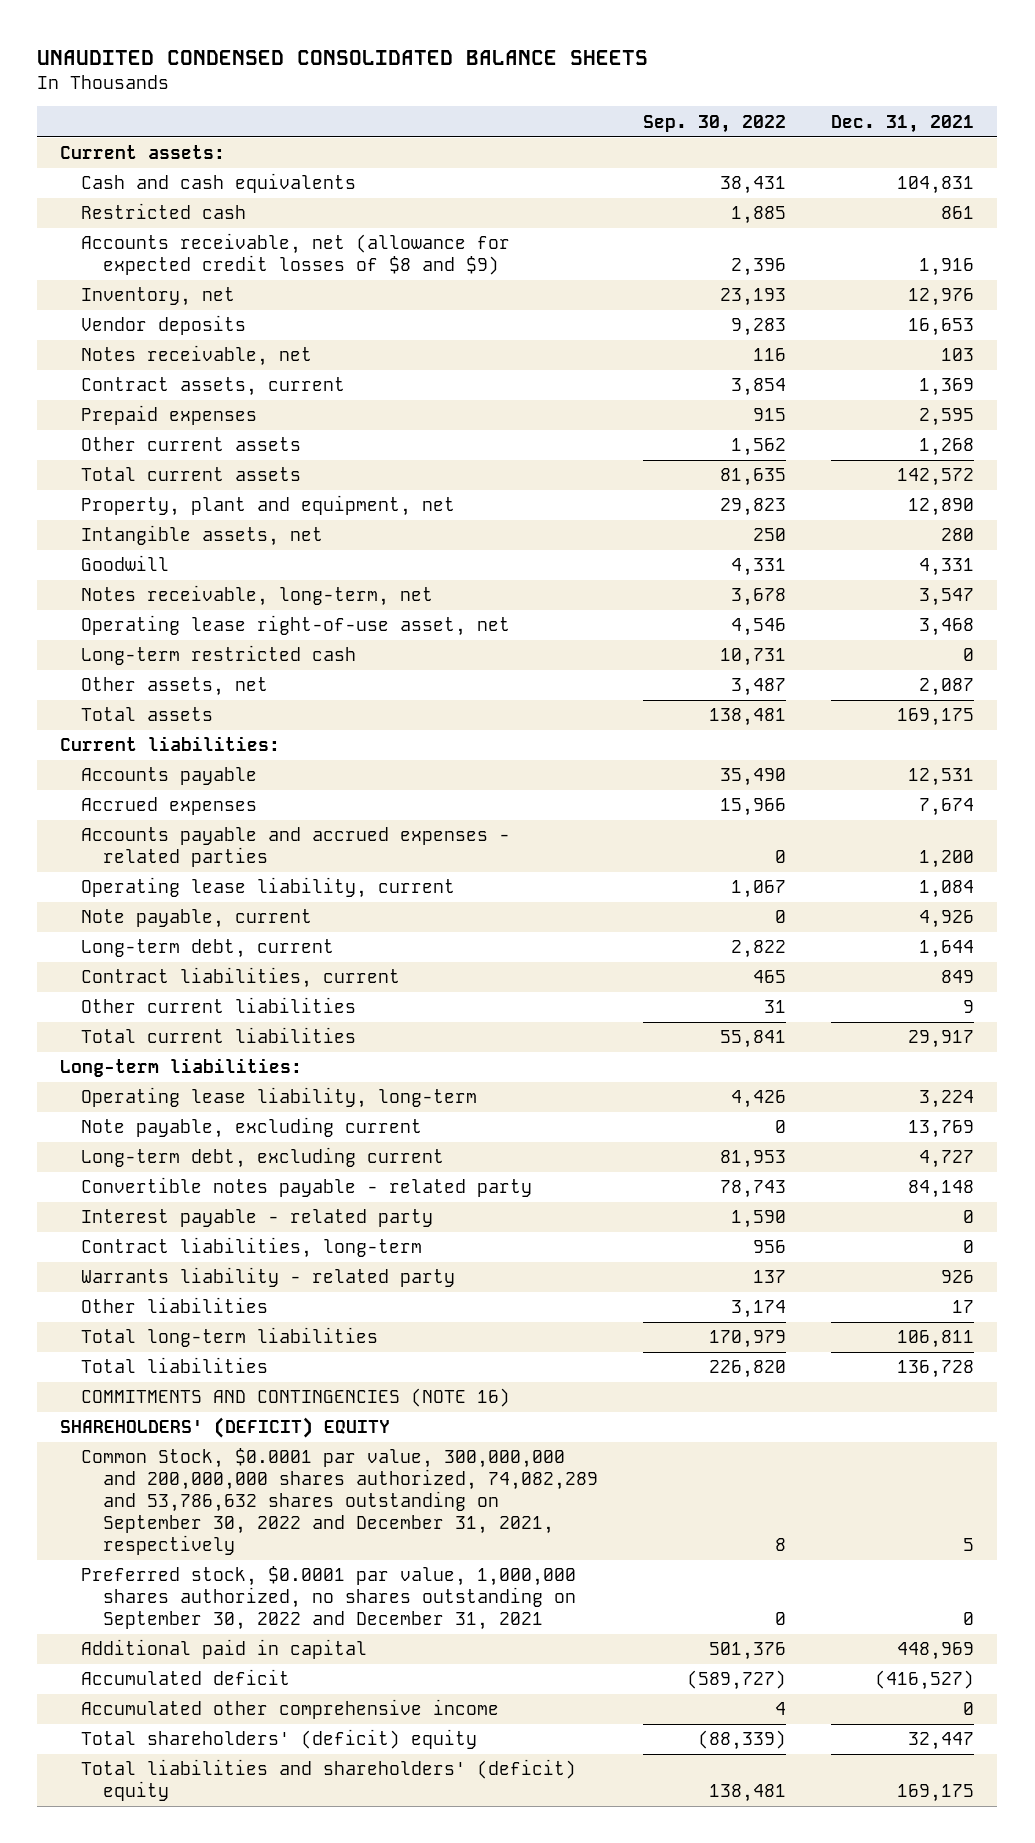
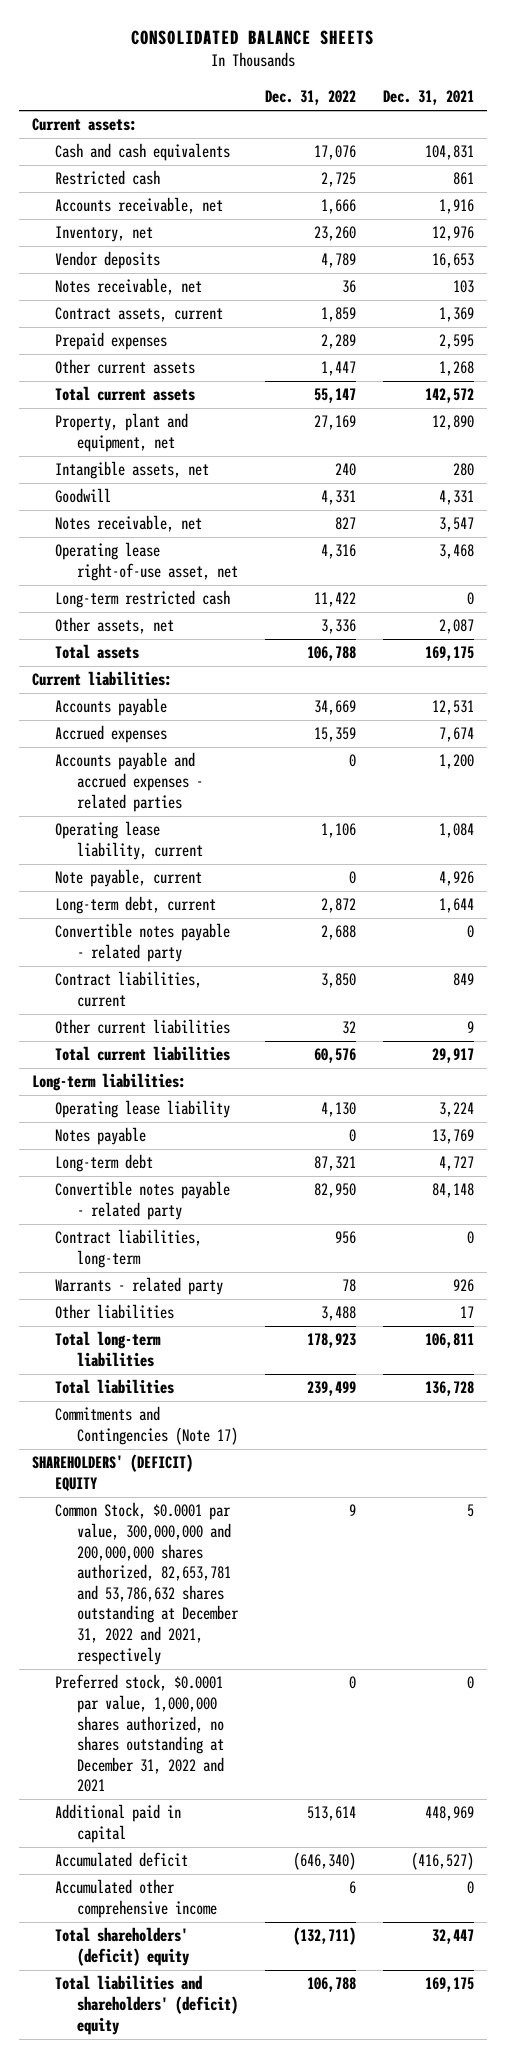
[37,49,649,65] UNAUDITED CONDENSED CONSOLIDATED BALANCE SHEETS -> [131,30,375,46] CONSOLIDATED BALANCE SHEETS
[643,114,787,133] Sep. 30, 2022 -> none
none -> [264,90,356,106] Dec. 31, 2022
[81,233,511,276] Accounts receivable, net (allowance for expected credit losses of $8 and $9) -> [54,197,223,215] Accounts receivable, net
[81,585,434,607] Notes receivable, long-term, net -> [54,515,202,533] Notes receivable, net
none -> [54,923,230,963] Convertible notes payable - related party
[81,1087,478,1109] Operating lease liability, long-term -> [54,1100,230,1119] Operating lease liability
[81,1117,423,1139] Note payable, excluding current -> [54,1127,146,1146] Notes payable
[81,1147,445,1169] Long-term debt, excluding current -> [54,1154,153,1173] Long-term debt
[81,1209,434,1228] Interest payable - related party -> none
[81,1267,456,1288] Warrants liability - related party -> [54,1277,223,1296] Warrants - related party
[81,1388,511,1408] COMMITMENTS AND CONTINGENCIES (NOTE 16) -> [54,1406,239,1446] Commitments and Contingencies (Note 17)
[81,1448,598,1556] Common Stock, $0.0001 par value, 300,000,000 and 200,000,000 shares authorized, 74,082,289 and 53,786,632 shares outstanding on September 30, 2022 and December 31, 2021, respectively -> [54,1502,240,1665] Common Stock, $0.0001 par value, 300,000,000 and 200,000,000 shares authorized, 82,653,781 and 53,786,632 shares outstanding at December 31, 2022 and 2021, respectively
[81,1566,577,1631] Preferred stock, $0.0001 par value, 1,000,000 shares authorized, no shares outstanding on September 30, 2022 and December 31, 2021 -> [54,1674,225,1793] Preferred stock, $0.0001 par value, 1,000,000 shares authorized, no shares outstanding at December 31, 2022 and 2021

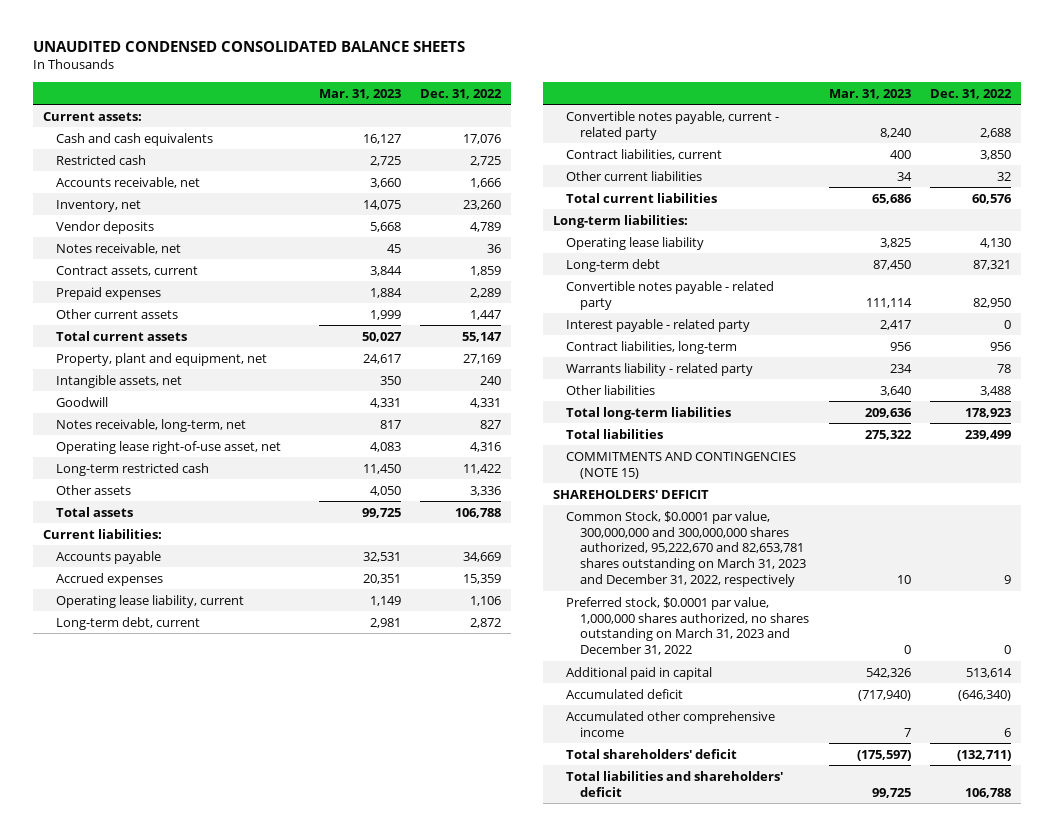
[131,30,375,46] CONSOLIDATED BALANCE SHEETS -> [32,41,465,53] UNAUDITED CONDENSED CONSOLIDATED BALANCE SHEETS
[382,90,474,106] Dec. 31, 2021 -> none
none -> [318,88,401,99] Mar. 31, 2023
[54,515,202,533] Notes receivable, net -> [56,418,247,432] Notes receivable, long-term, net
[54,617,174,635] Other assets, net -> [56,484,132,495] Other assets
[54,752,204,812] Accounts payable and accrued expenses - related parties -> none
[54,869,202,888] Note payable, current -> none
[54,923,230,963] Convertible notes payable - related party -> [566,110,780,140] Convertible notes payable, current - related party
[54,1127,146,1146] Notes payable -> none
none -> [566,318,751,332] Interest payable - related party
[54,1277,223,1296] Warrants - related party -> [566,362,754,376] Warrants liability - related party
[54,1406,239,1446] Commitments and Contingencies (Note 17) -> [566,451,797,479] COMMITMENTS AND CONTINGENCIES (NOTE 15)
[32,1454,194,1492] SHAREHOLDERS' (DEFICIT) EQUITY -> [552,489,709,499] SHAREHOLDERS' DEFICIT
[54,1502,240,1665] Common Stock, $0.0001 par value, 300,000,000 and 200,000,000 shares authorized, 82,653,781 and 53,786,632 shares outstanding at December 31, 2022 and 2021, respectively -> [566,510,806,588] Common Stock, $0.0001 par value, 300,000,000 and 300,000,000 shares authorized, 95,222,670 and 82,653,781 shares outstanding on March 31, 2023 and December 31, 2022, respectively
[54,1674,225,1793] Preferred stock, $0.0001 par value, 1,000,000 shares authorized, no shares outstanding at December 31, 2022 and 2021 -> [566,596,809,656] Preferred stock, $0.0001 par value, 1,000,000 shares authorized, no shares outstanding on March 31, 2023 and December 31, 2022
[54,1927,190,1967] Total shareholders' (deficit) equity -> [566,748,738,759] Total shareholders' deficit
[54,1975,239,2035] Total liabilities and shareholders' (deficit) equity -> [566,770,784,797] Total liabilities and shareholders' deficit

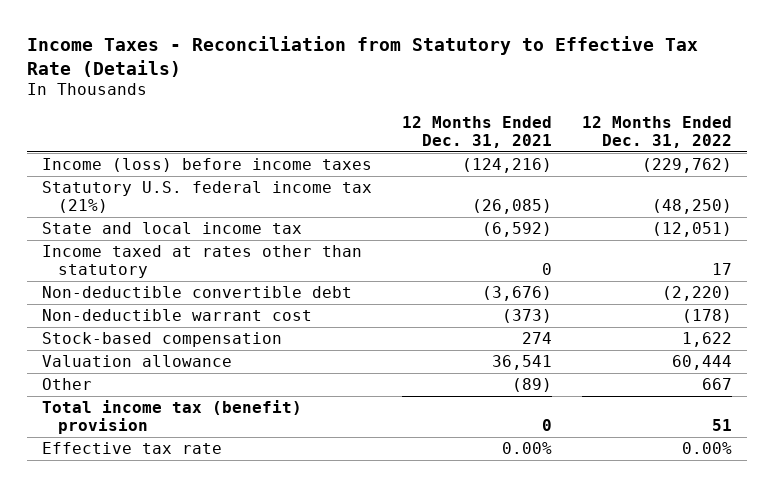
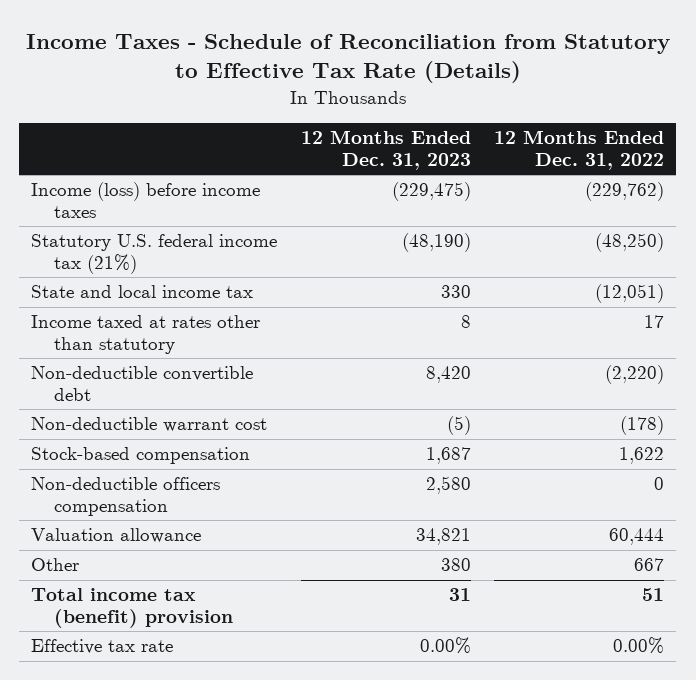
[26,35,698,77] Income Taxes - Reconciliation from Statutory to Effective Tax Rate (Details) -> [25,33,670,84] Income Taxes - Schedule of Reconciliation from Statutory to Effective Tax Rate (Details)
[401,115,552,148] 12 Months Ended Dec. 31, 2021 -> none
none -> [300,129,471,170] 12 Months Ended Dec. 31, 2023
none -> [31,477,221,517] Non-deductible officers compensation

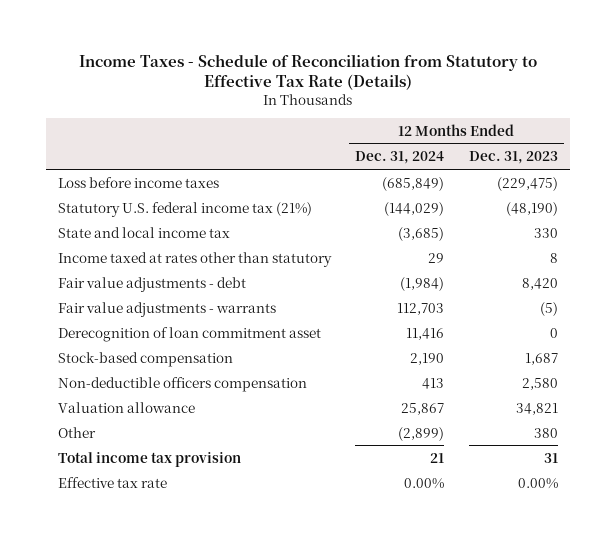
[494,129,665,170] 12 Months Ended Dec. 31, 2022 -> none
none -> [355,151,445,165] Dec. 31, 2024
[31,182,261,219] Income (loss) before income taxes -> [58,176,220,188] Loss before income taxes
[31,366,254,402] Non-deductible convertible debt -> [58,276,247,292] Fair value adjustments - debt
[31,417,268,433] Non-deductible warrant cost -> [58,301,277,317] Fair value adjustments - warrants
none -> [58,326,322,342] Derecognition of loan commitment asset
[31,588,233,629] Total income tax (benefit) provision -> [58,451,242,467] Total income tax provision

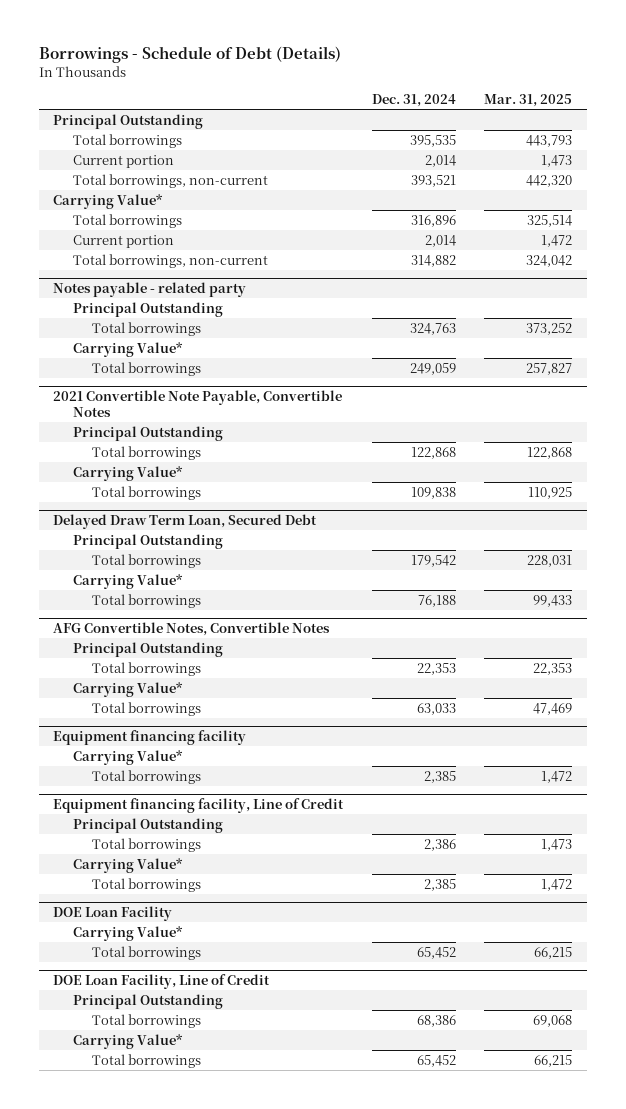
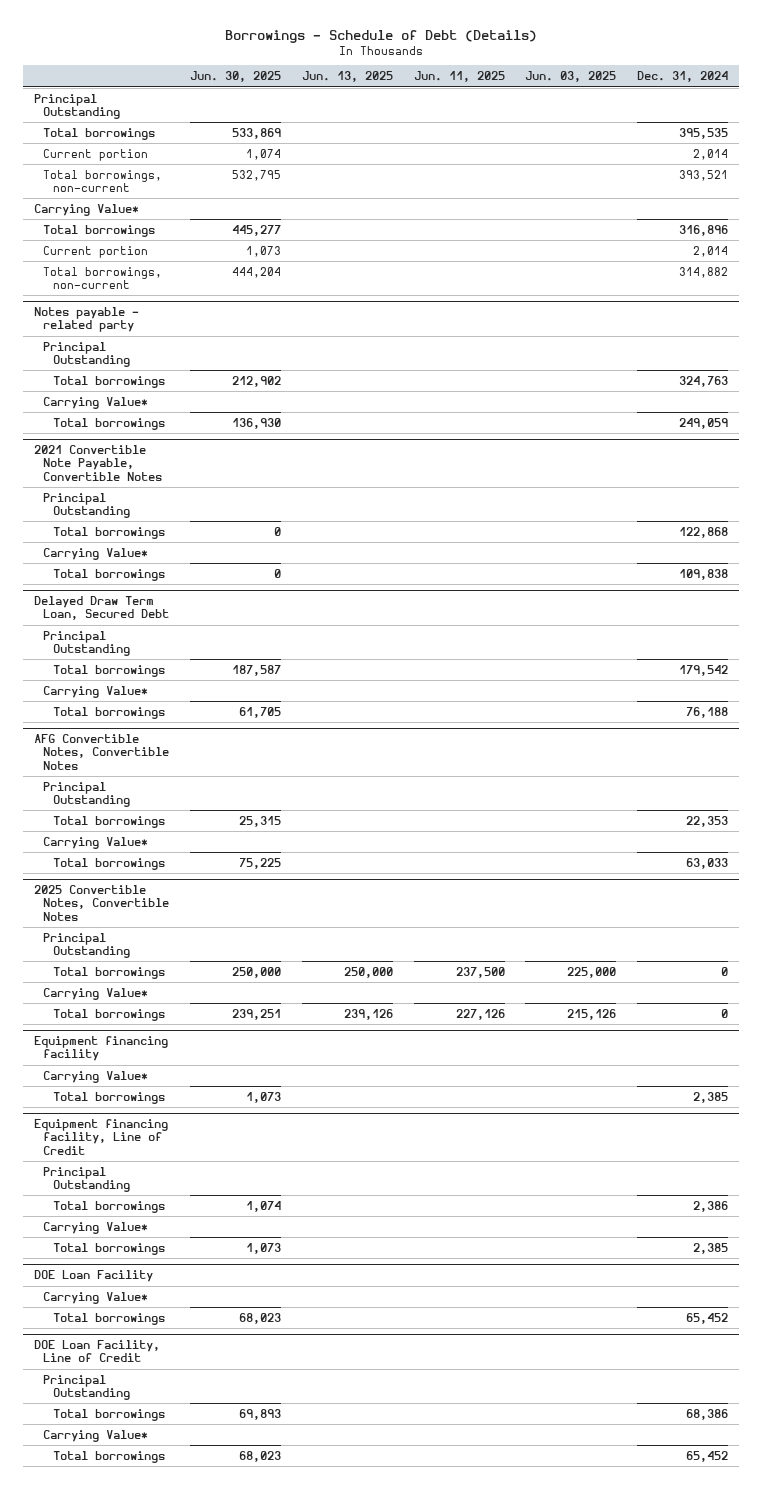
[484,94,573,108] Mar. 31, 2025 -> none
none -> [189,71,281,83] Jun. 30, 2025
none -> [301,71,393,83] Jun. 13, 2025
none -> [413,71,505,83] Jun. 11, 2025
none -> [525,71,617,83] Jun. 03, 2025
none -> [33,885,170,921] 2025 Convertible Notes, Convertible Notes
none -> [43,932,130,958] Principal Outstanding
none -> [52,966,165,979] Total borrowings
none -> [43,987,149,1000] Carrying Value*
none -> [52,1008,165,1021] Total borrowings

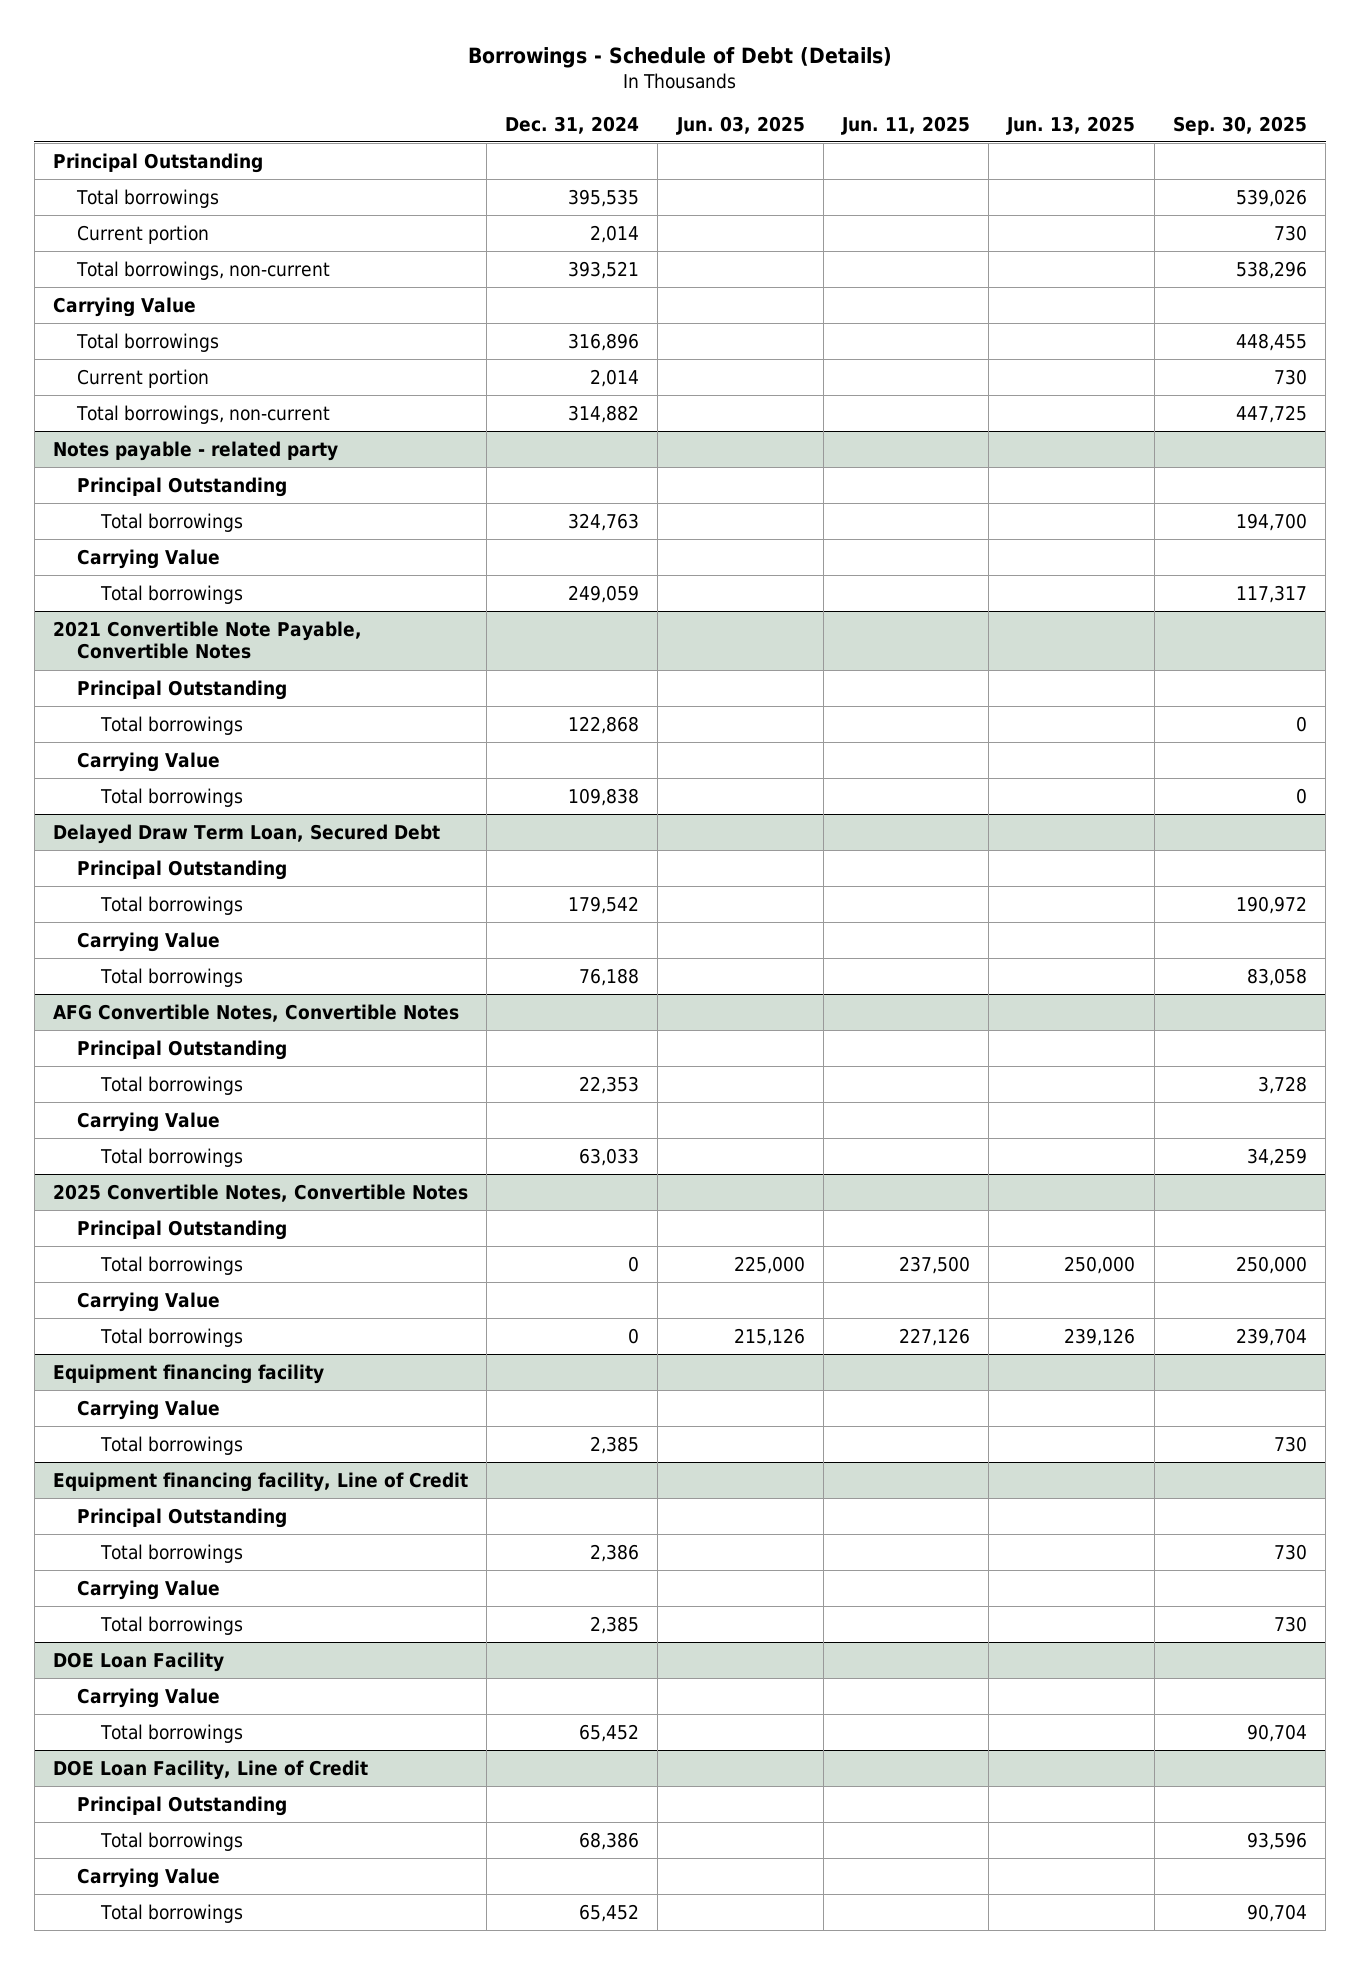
[189,71,281,83] Jun. 30, 2025 -> none
none -> [1172,115,1307,135] Sep. 30, 2025
[33,203,139,216] Carrying Value* -> [52,296,196,317] Carrying Value
[43,396,149,409] Carrying Value* -> [76,548,220,569] Carrying Value
[43,547,149,560] Carrying Value* -> [76,751,220,772] Carrying Value
[43,685,149,698] Carrying Value* -> [76,931,220,952] Carrying Value
[43,836,149,849] Carrying Value* -> [76,1111,220,1132] Carrying Value
[43,987,149,1000] Carrying Value* -> [76,1291,220,1312] Carrying Value
[43,1070,149,1083] Carrying Value* -> [76,1399,220,1420] Carrying Value
[43,1221,149,1234] Carrying Value* -> [76,1579,220,1600] Carrying Value
[43,1291,149,1304] Carrying Value* -> [76,1687,220,1708] Carrying Value
[43,1429,149,1442] Carrying Value* -> [76,1867,220,1888] Carrying Value

